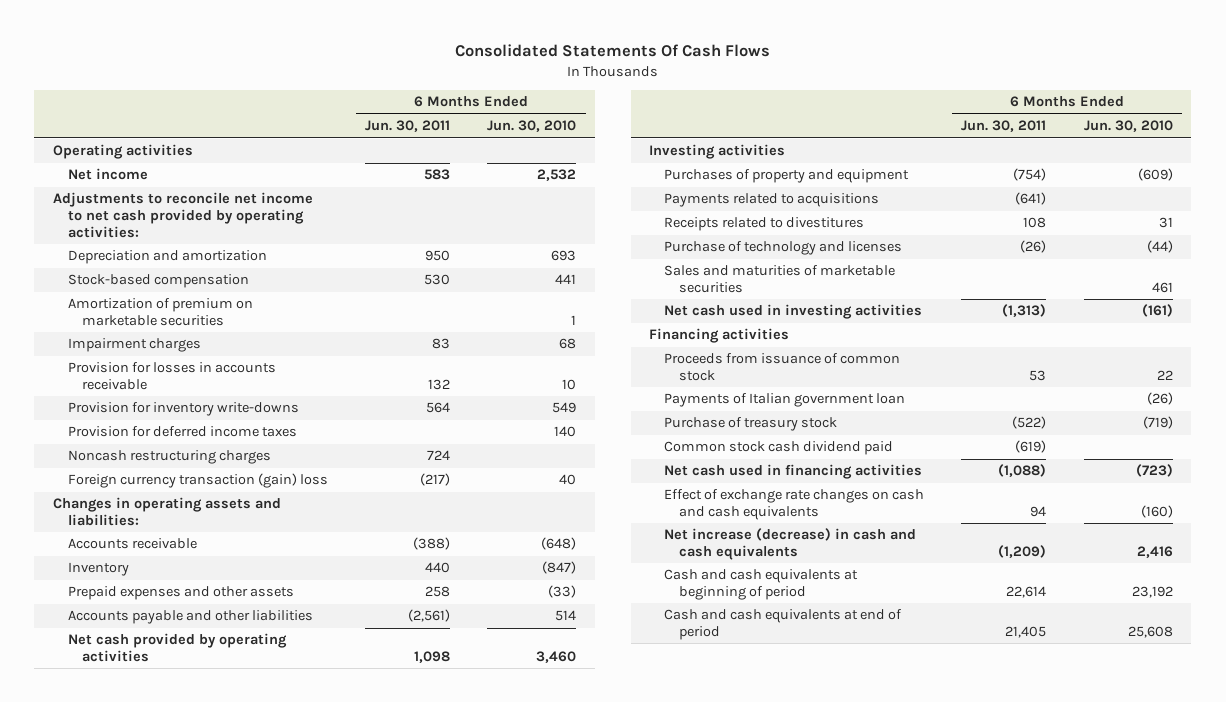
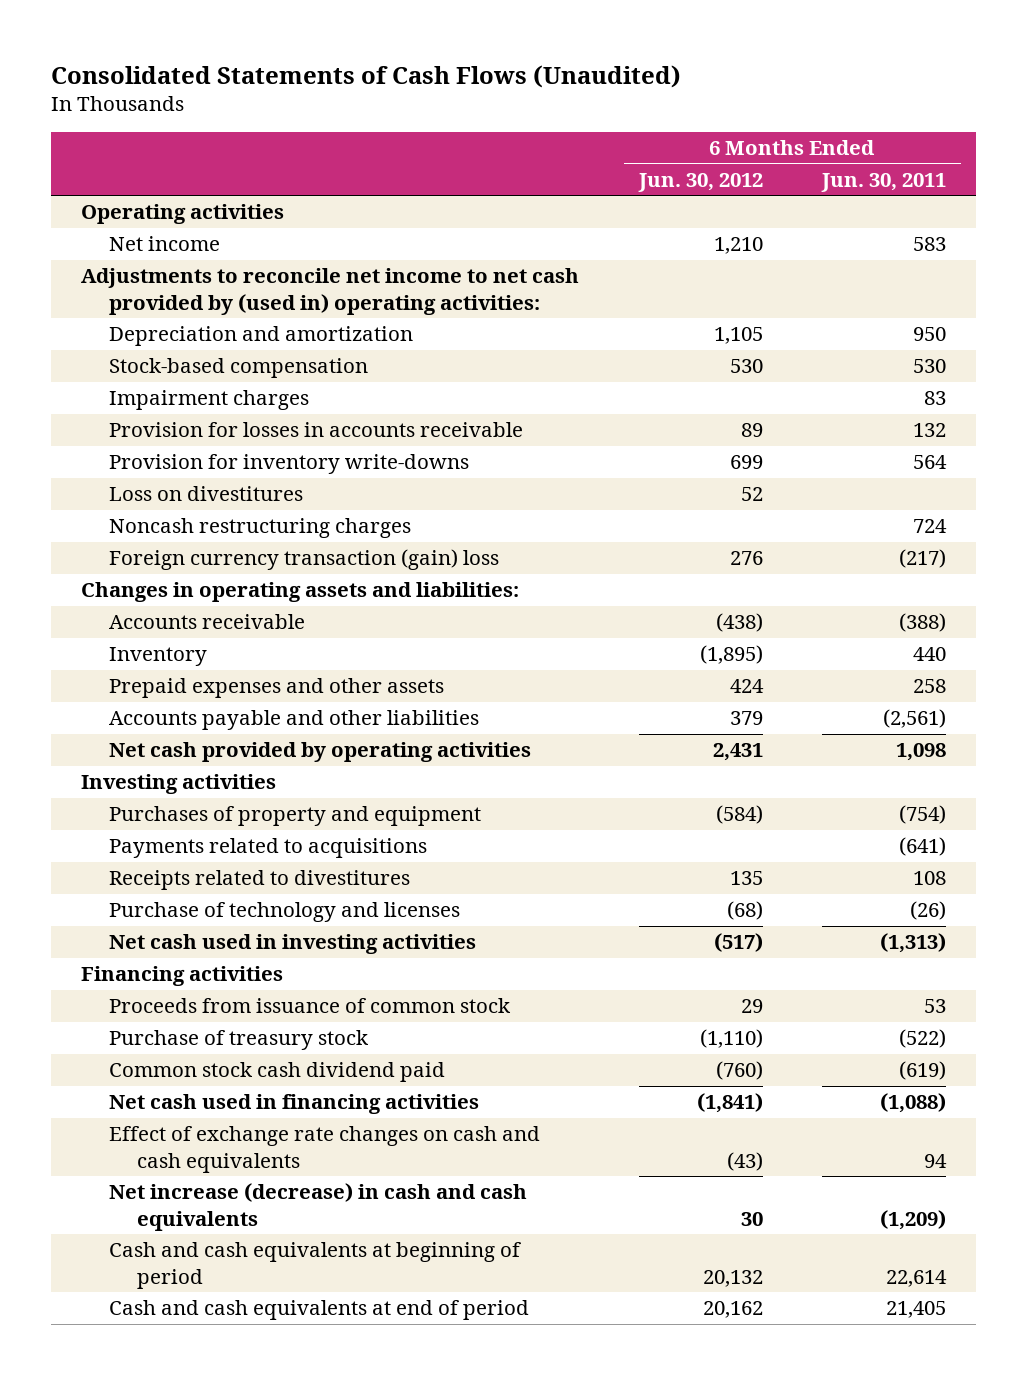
[454,44,770,58] Consolidated Statements Of Cash Flows -> [51,64,682,88] Consolidated Statements of Cash Flows (Unaudited)
[487,120,577,133] Jun. 30, 2010 -> none
none -> [637,172,763,192] Jun. 30, 2012
[52,192,313,238] Adjustments to reconcile net income to net cash provided by operating activities: -> [81,268,580,315] Adjustments to reconcile net income to net cash provided by (used in) operating activities:
[67,298,253,326] Amortization of premium on marketable securities -> none
[67,426,297,438] Provision for deferred income taxes -> none
none -> [108,486,303,502] Loss on divestitures
[663,265,895,293] Sales and maturities of marketable securities -> none
[663,393,905,408] Payments of Italian government loan -> none

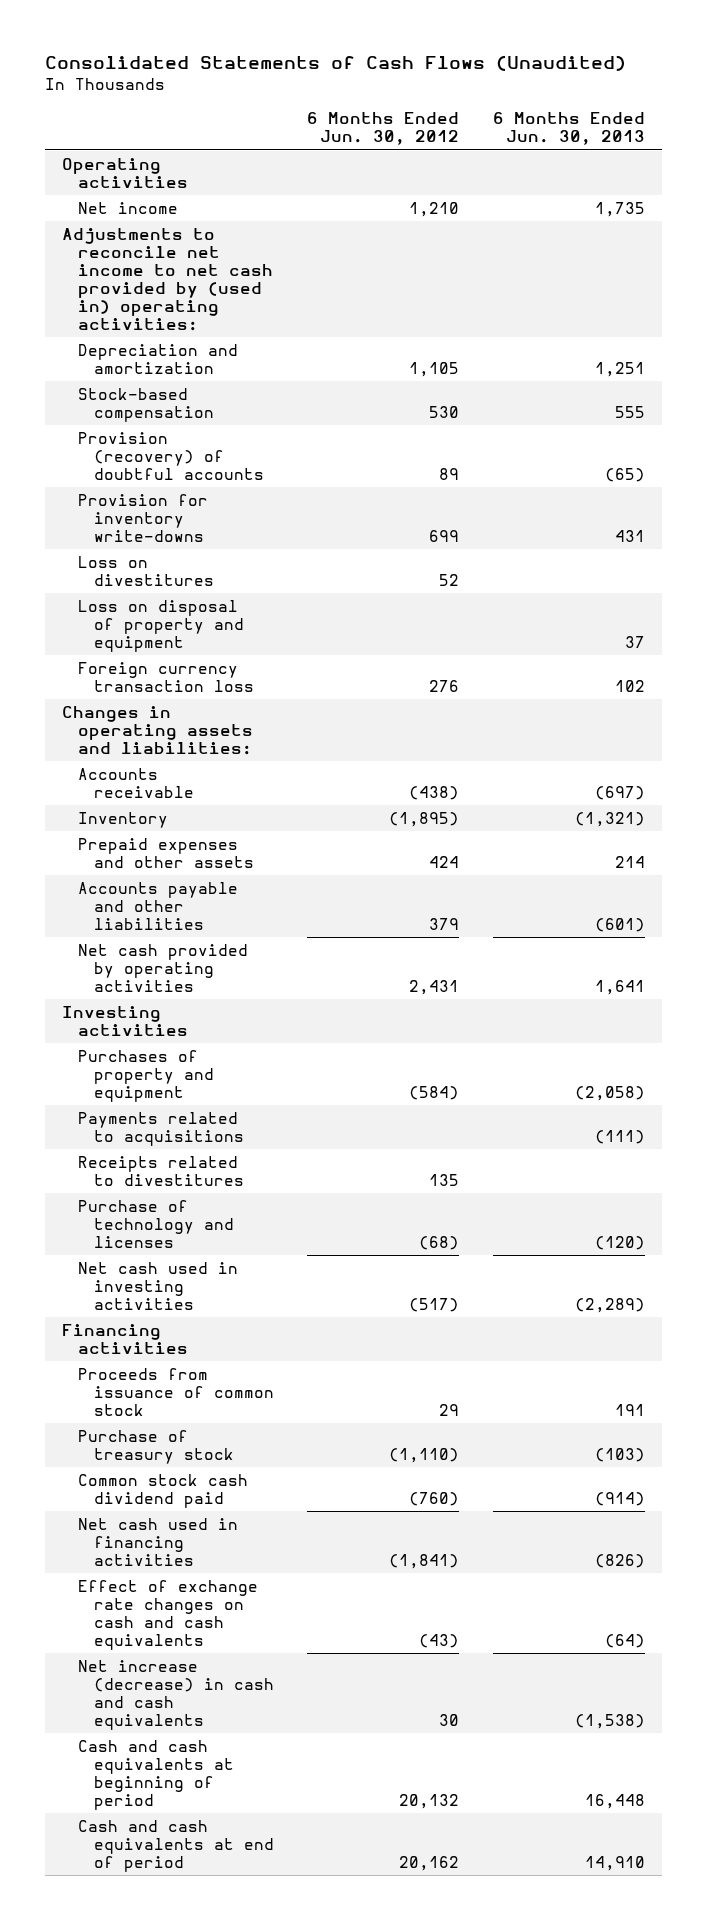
[821,172,947,192] Jun. 30, 2011 -> none
none -> [493,112,646,146] 6 Months Ended Jun. 30, 2013
[108,390,309,411] Impairment charges -> none
[108,422,523,438] Provision for losses in accounts receivable -> [78,431,264,480] Provision (recovery) of doubtful accounts
[108,518,411,539] Noncash restructuring charges -> none
none -> [78,599,244,652] Loss on disposal of property and equipment
[108,549,499,571] Foreign currency transaction (gain) loss -> [78,661,254,692] Foreign currency transaction loss

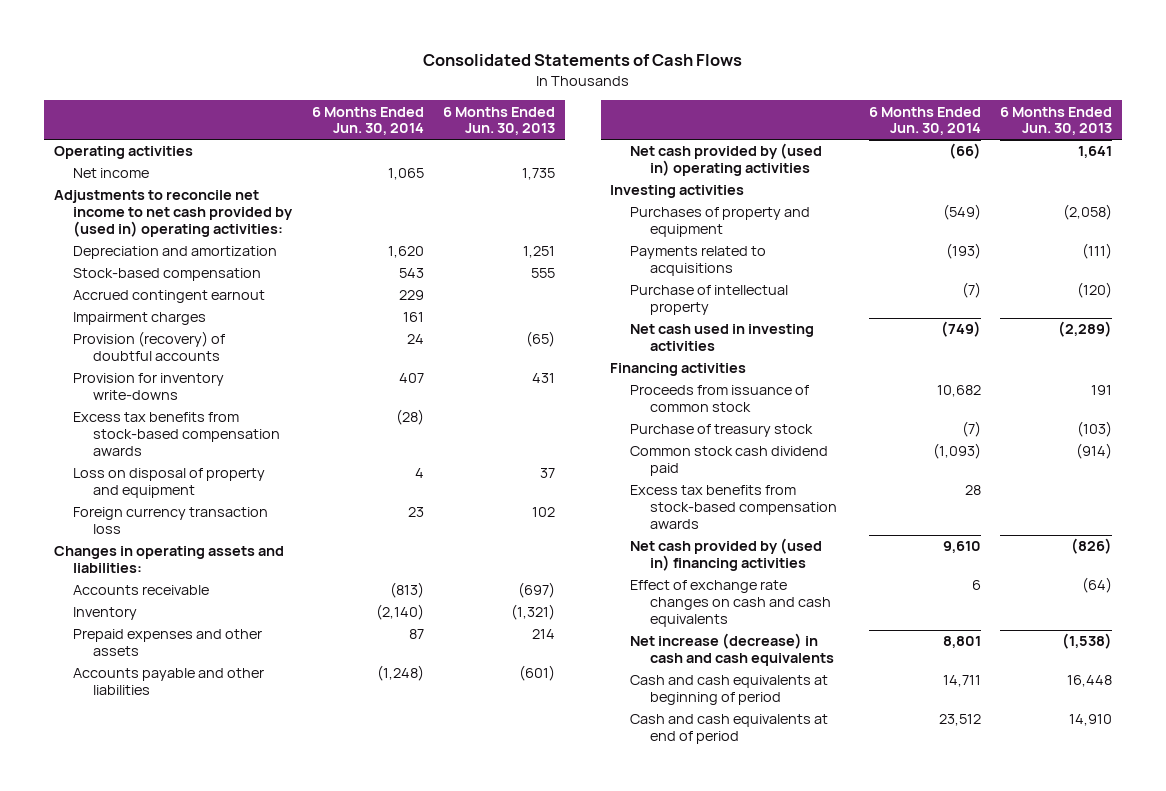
[45,55,627,72] Consolidated Statements of Cash Flows (Unaudited) -> [422,54,742,67] Consolidated Statements of Cash Flows
[307,112,460,146] 6 Months Ended Jun. 30, 2012 -> none
none -> [311,106,424,136] 6 Months Ended Jun. 30, 2014
none -> [73,290,266,304] Accrued contingent earnout
none -> [73,312,207,326] Impairment charges
[78,555,214,586] Loss on divestitures -> none
none -> [73,412,281,457] Excess tax benefits from stock-based compensation awards
[78,943,249,992] Net cash provided by operating activities -> [630,143,823,177] Net cash provided by (used in) operating activities
[78,1155,244,1186] Receipts related to divestitures -> none
[78,1199,234,1248] Purchase of technology and licenses -> [630,285,789,316] Purchase of intellectual property
none -> [630,485,838,530] Excess tax benefits from stock-based compensation awards
[78,1517,239,1566] Net cash used in financing activities -> [630,538,823,572] Net cash provided by (used in) financing activities

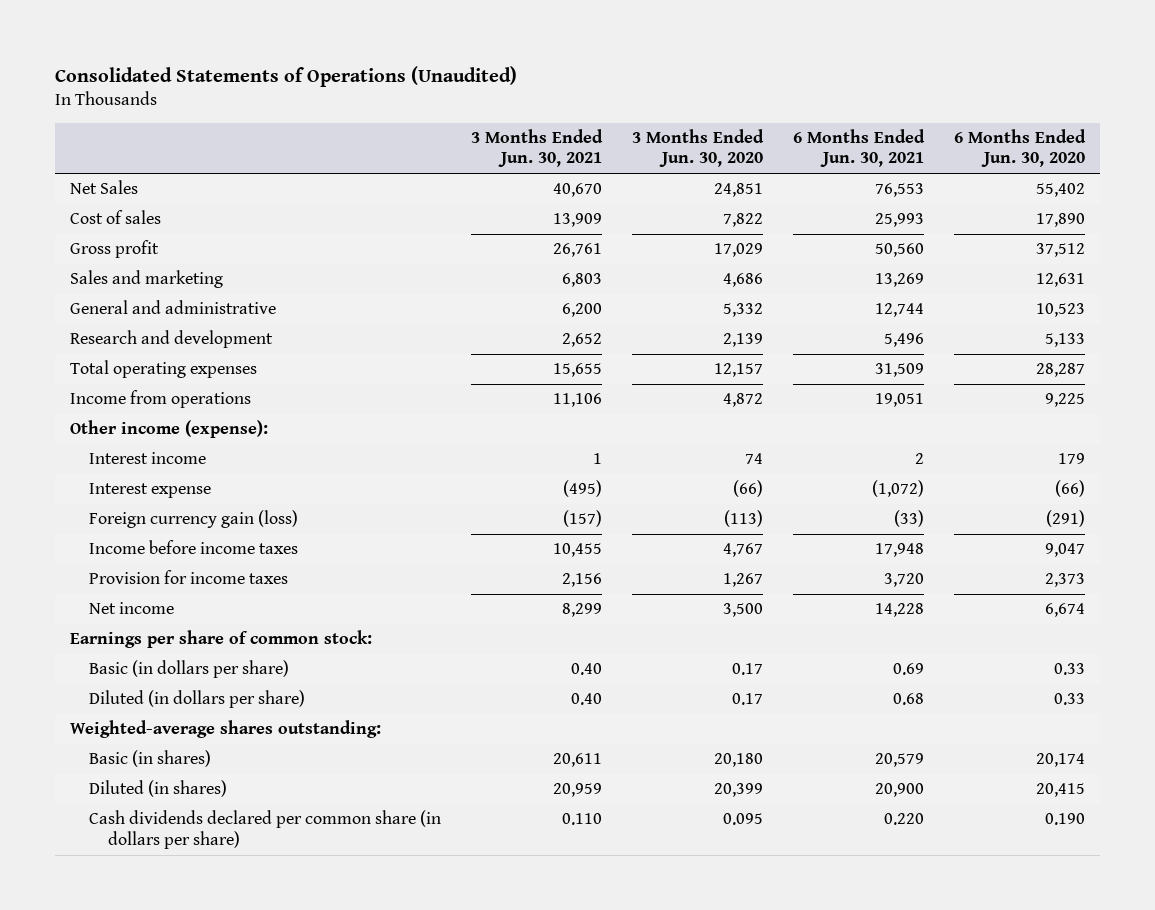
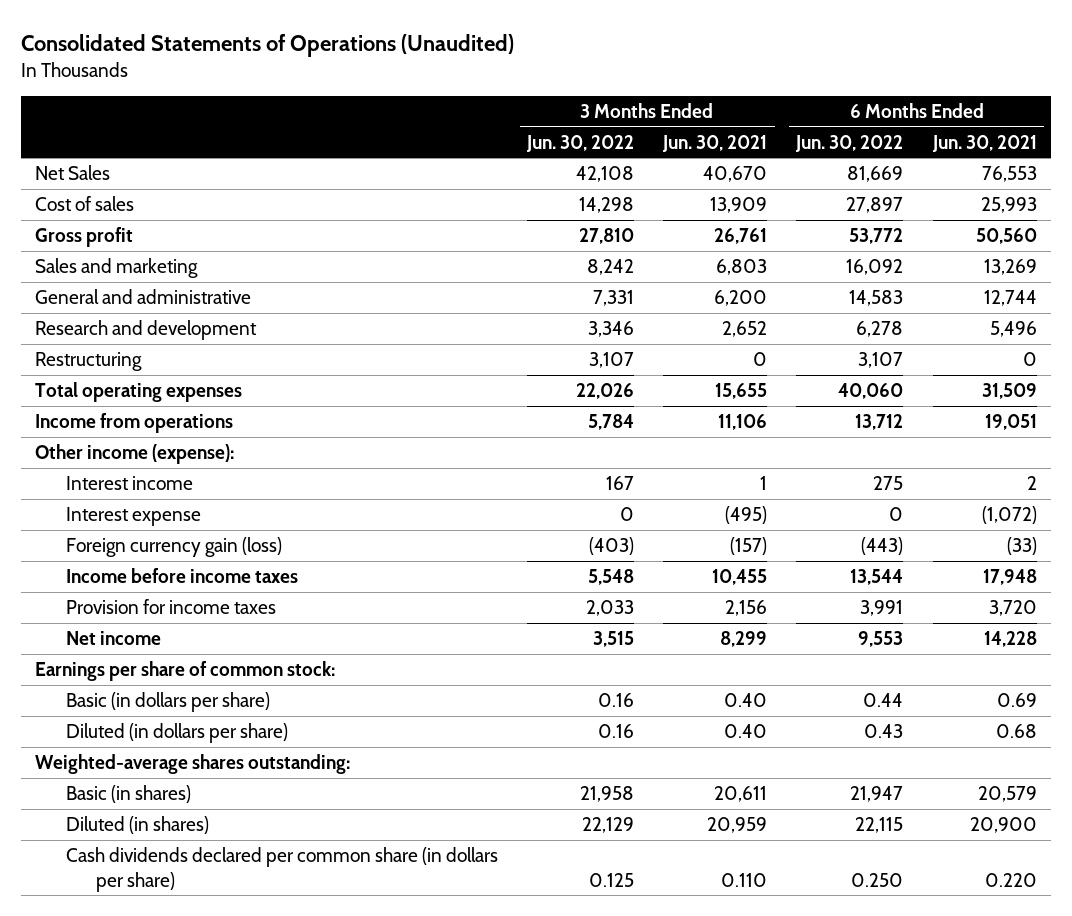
[631,128,764,168] 3 Months Ended Jun. 30, 2020 -> none
[953,128,1086,168] 6 Months Ended Jun. 30, 2020 -> none
none -> [526,134,635,152] Jun. 30, 2022
none -> [795,134,904,152] Jun. 30, 2022
none -> [35,352,143,372] Restructuring

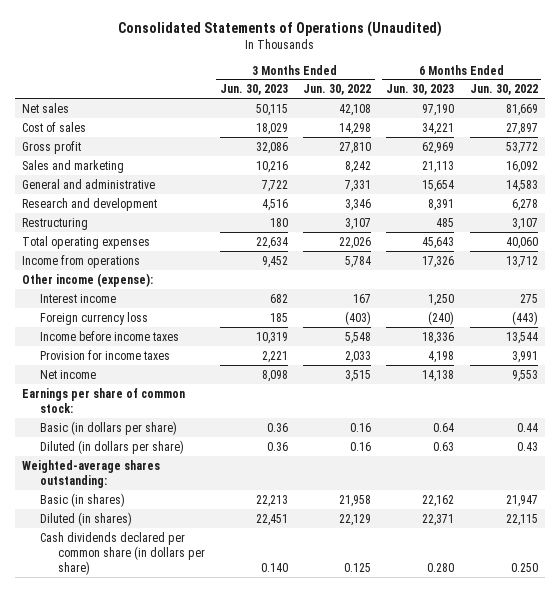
[662,134,768,152] Jun. 30, 2021 -> none
[931,134,1037,152] Jun. 30, 2021 -> none
none -> [219,84,288,96] Jun. 30, 2023
none -> [386,84,455,96] Jun. 30, 2023
[35,165,111,181] Net Sales -> [22,102,70,113] Net sales
[65,507,201,527] Interest expense -> none
[65,537,282,558] Foreign currency gain (loss) -> [39,311,148,325] Foreign currency loss

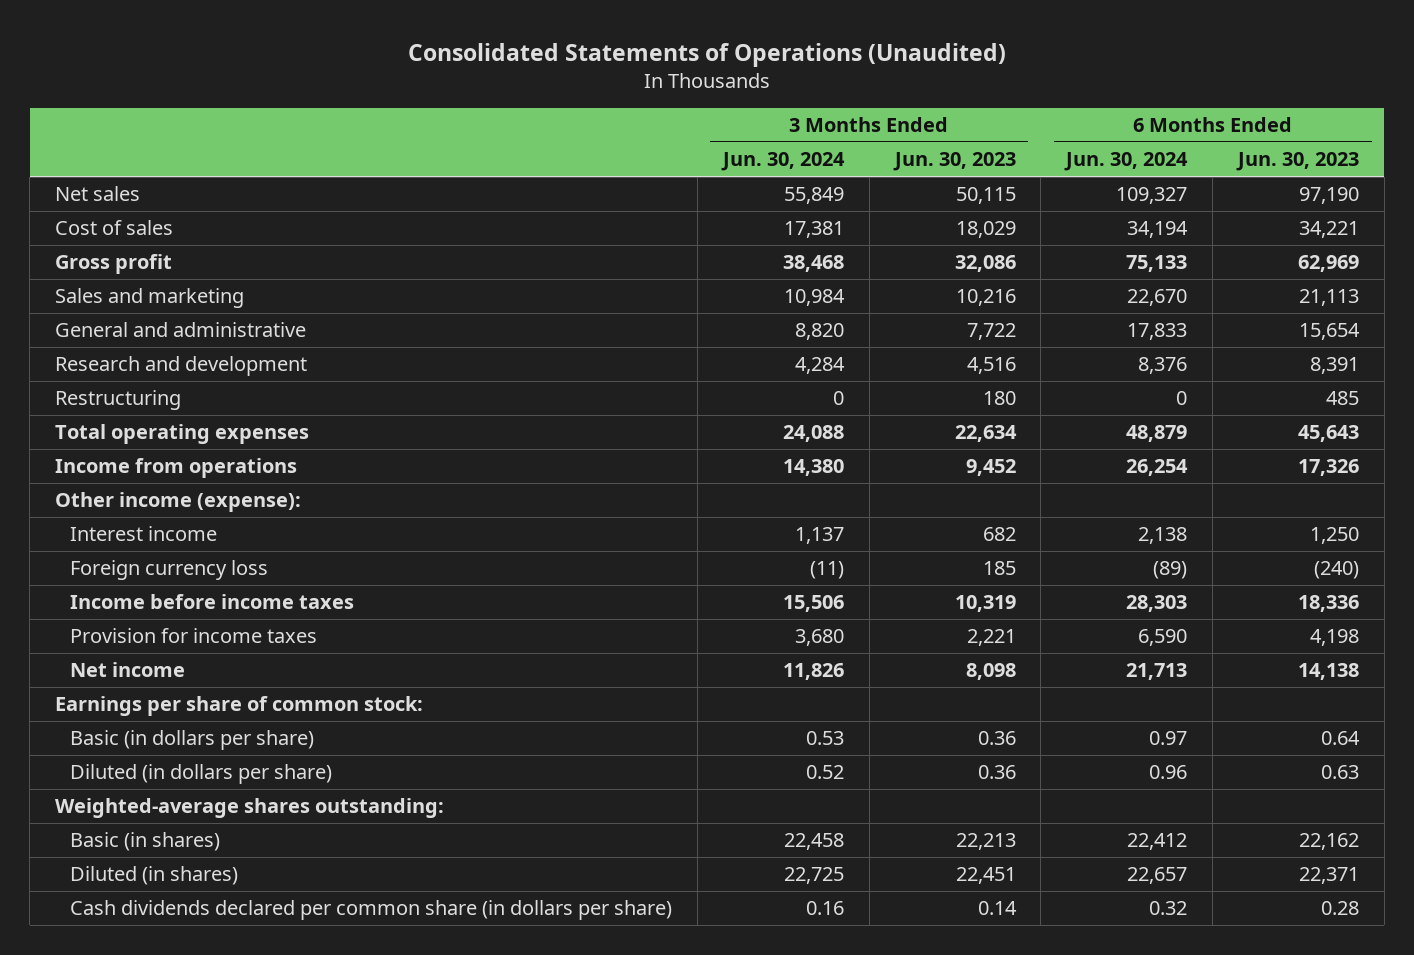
[303,84,372,96] Jun. 30, 2022 -> none
[469,84,538,96] Jun. 30, 2022 -> none
none -> [721,152,846,172] Jun. 30, 2024
none -> [1064,152,1189,172] Jun. 30, 2024
[260,563,288,573] 0.140 -> [977,901,1017,916] 0.14
[427,563,455,573] 0.280 -> [1320,901,1359,916] 0.28

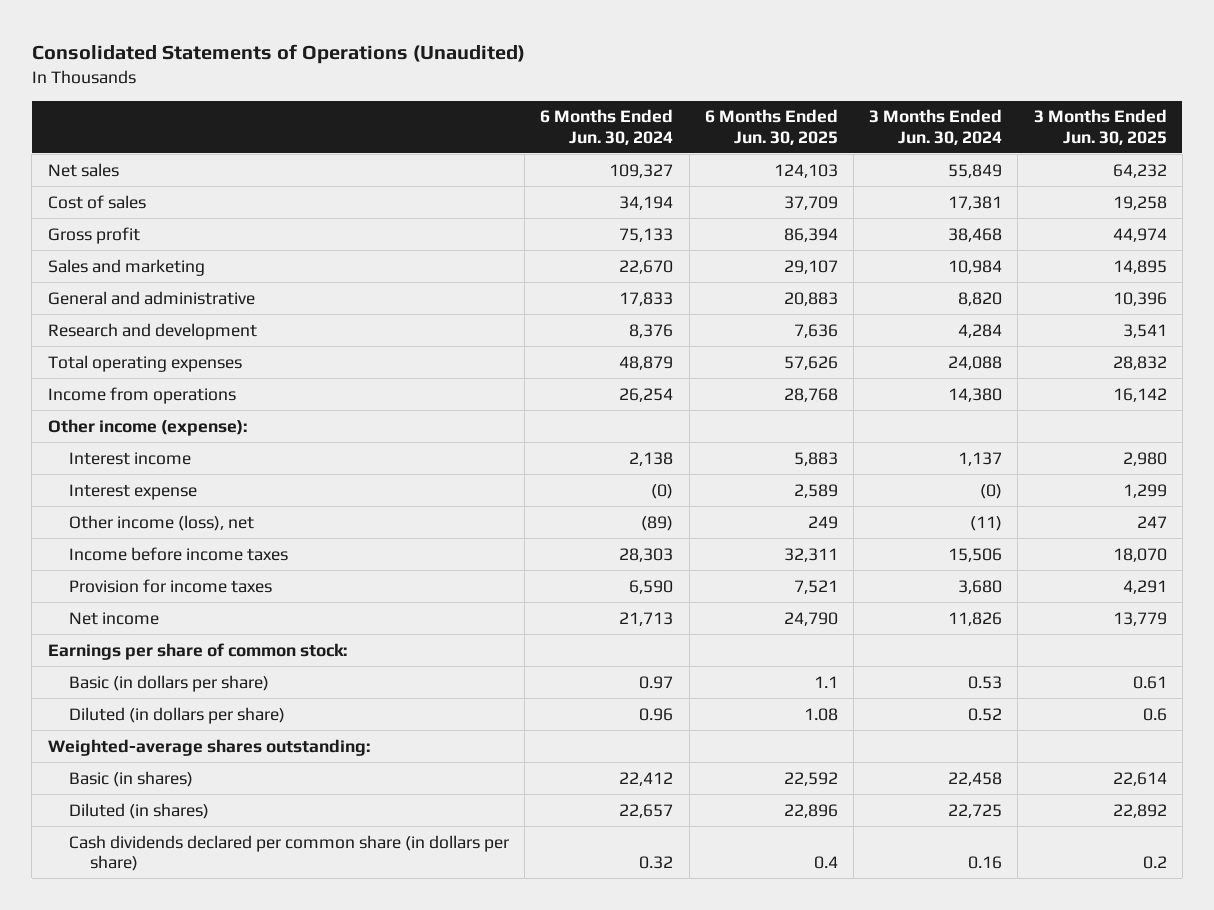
[892,152,1016,172] Jun. 30, 2023 -> none
[1235,152,1359,172] Jun. 30, 2023 -> none
none -> [704,109,838,145] 6 Months Ended Jun. 30, 2025
none -> [1033,109,1167,145] 3 Months Ended Jun. 30, 2025
[55,390,182,411] Restructuring -> none
none -> [68,483,197,500] Interest expense
[70,560,269,581] Foreign currency loss -> [68,514,254,531] Other income (loss), net

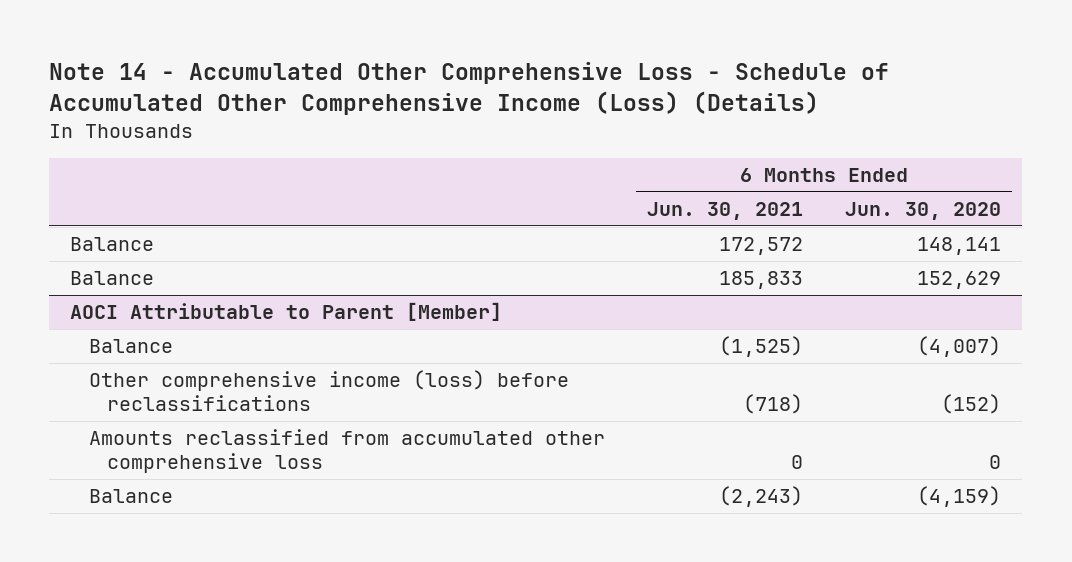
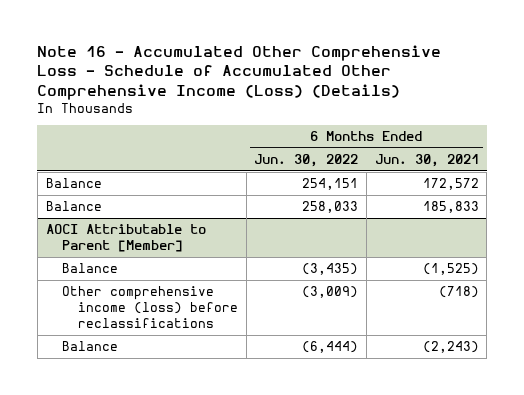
[49,62,890,115] Note 14 - Accumulated Other Comprehensive Loss - Schedule of Accumulated Other Comprehensive Income (Loss) (Details) -> [37,44,442,100] Note 16 - Accumulated Other Comprehensive Loss - Schedule of Accumulated Other Comprehensive Income (Loss) (Details)
[845,201,1002,220] Jun. 30, 2020 -> none
none -> [254,153,359,167] Jun. 30, 2022
[88,429,605,474] Amounts reclassified from accumulated other comprehensive loss -> none

